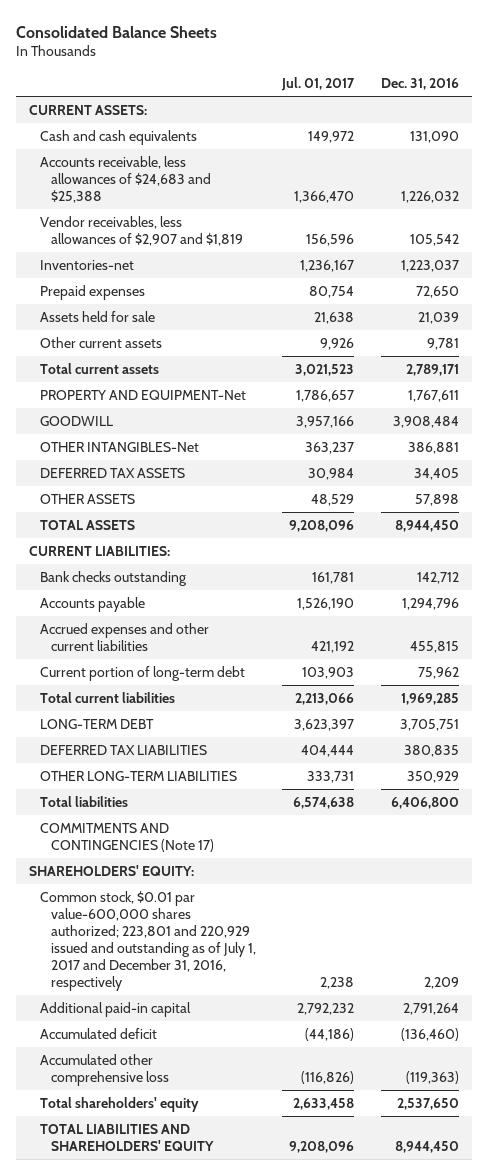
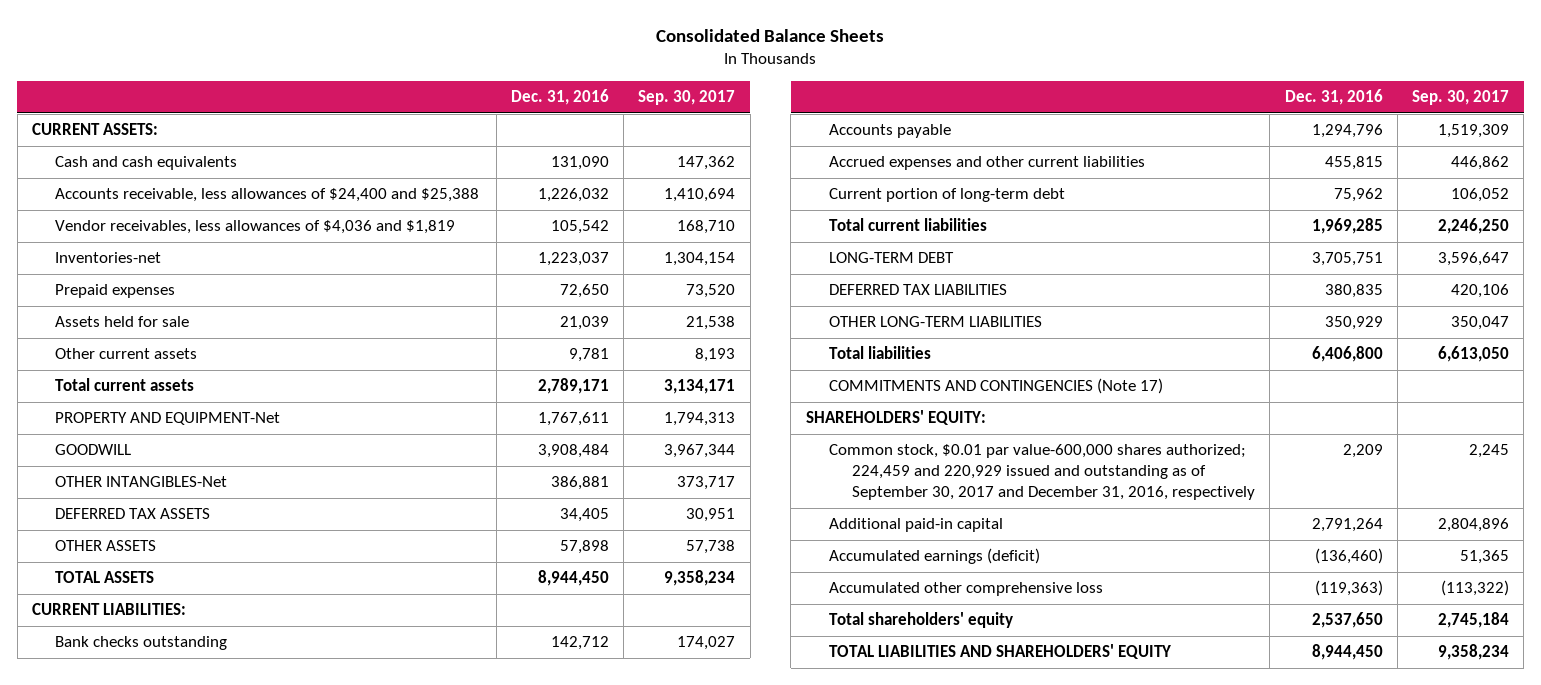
[281,77,356,92] Jul. 01, 2017 -> none
none -> [638,90,736,106] Sep. 30, 2017
[40,155,211,203] Accounts receivable, less allowances of $24,683 and $25,388 -> [55,188,480,203] Accounts receivable, less allowances of $24,400 and $25,388
[40,215,243,246] Vendor receivables, less allowances of $2,907 and $1,819 -> [55,220,456,235] Vendor receivables, less allowances of $4,036 and $1,819
[40,890,256,992] Common stock, $0.01 par value-600,000 shares authorized; 223,801 and 220,929 issued and outstanding as of July 1, 2017 and December 31, 2016, respectively -> [828,444,1256,501] Common stock, $0.01 par value-600,000 shares authorized; 224,459 and 220,929 issued and outstanding as of September 30, 2017 and December 31, 2016, respectively
[40,1027,158,1039] Accumulated deficit -> [828,548,1040,565] Accumulated earnings (deficit)

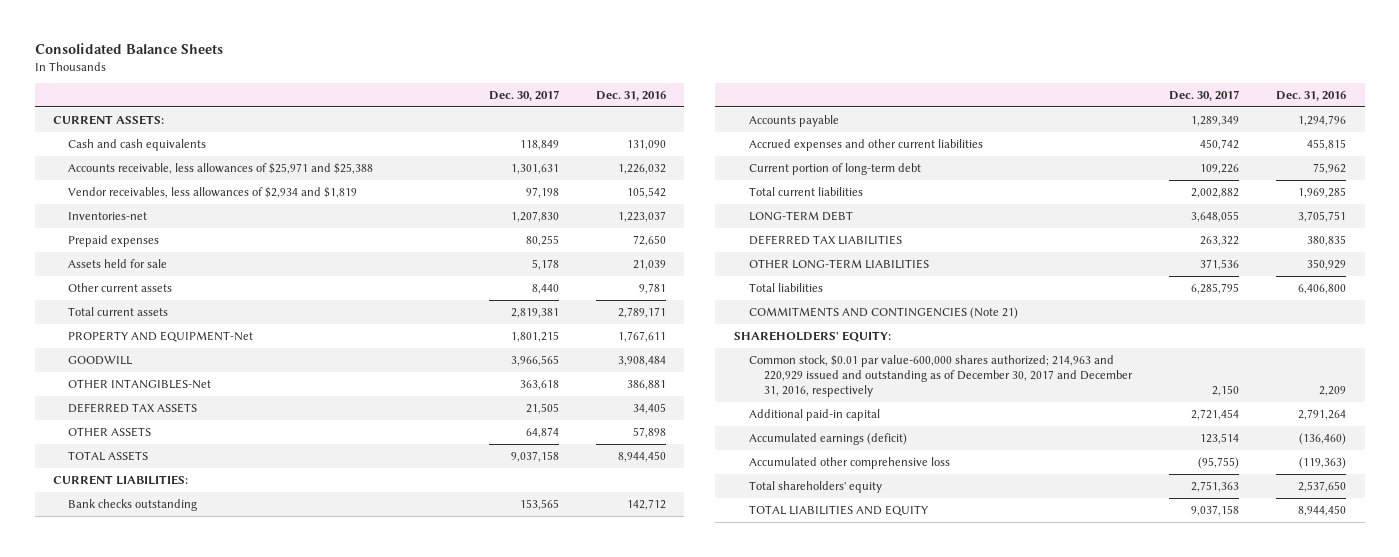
[638,90,736,106] Sep. 30, 2017 -> none
none -> [488,89,559,101] Dec. 30, 2017
[55,188,480,203] Accounts receivable, less allowances of $24,400 and $25,388 -> [68,162,374,174] Accounts receivable, less allowances of $25,971 and $25,388
[55,220,456,235] Vendor receivables, less allowances of $4,036 and $1,819 -> [68,186,358,198] Vendor receivables, less allowances of $2,934 and $1,819
[828,378,1163,395] COMMITMENTS AND CONTINGENCIES (Note 17) -> [748,306,1018,319] COMMITMENTS AND CONTINGENCIES (Note 21)
[828,444,1256,501] Common stock, $0.01 par value-600,000 shares authorized; 224,459 and 220,929 issued and outstanding as of September 30, 2017 and December 31, 2016, respectively -> [748,354,1134,397] Common stock, $0.01 par value-600,000 shares authorized; 214,963 and 220,929 issued and outstanding as of December 30, 2017 and December 31, 2016, respectively
[828,644,1171,660] TOTAL LIABILITIES AND SHAREHOLDERS' EQUITY -> [748,504,929,516] TOTAL LIABILITIES AND EQUITY

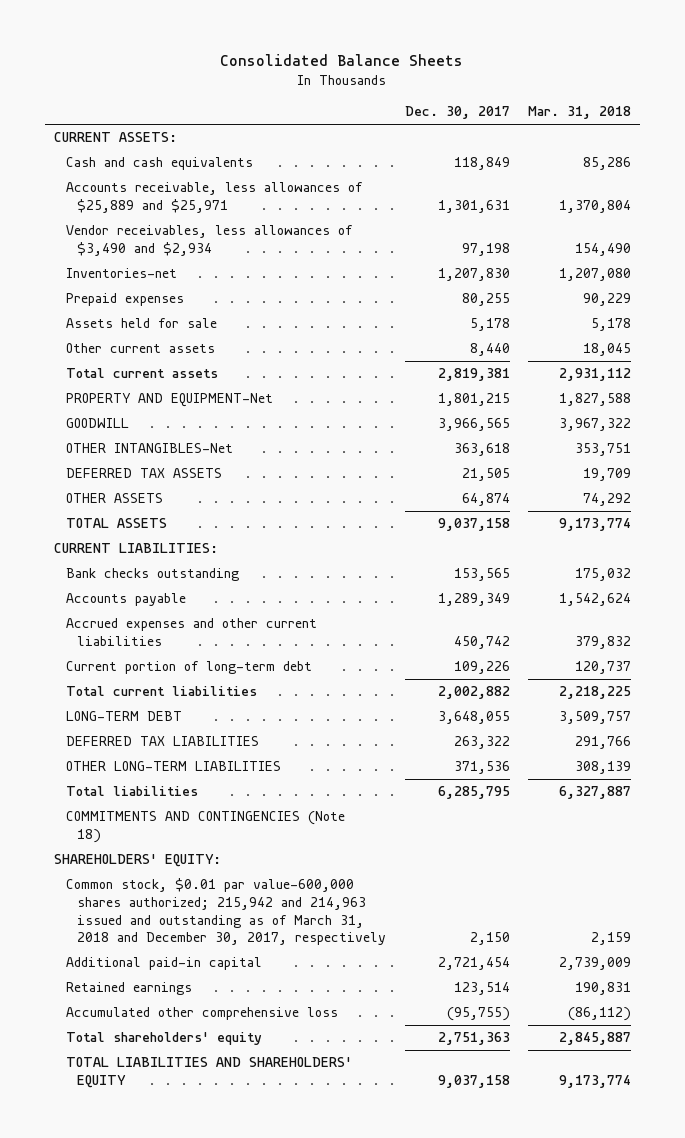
[595,90,666,101] Dec. 31, 2016 -> none
none -> [528,106,632,120] Mar. 31, 2018
[68,162,374,174] Accounts receivable, less allowances of $25,971 and $25,388 -> [65,182,363,214] Accounts receivable, less allowances of $25,889 and $25,971
[68,186,358,198] Vendor receivables, less allowances of $2,934 and $1,819 -> [65,225,353,257] Vendor receivables, less allowances of $3,490 and $2,934
[748,306,1018,319] COMMITMENTS AND CONTINGENCIES (Note 21) -> [65,811,345,844] COMMITMENTS AND CONTINGENCIES (Note 18)
[748,354,1134,397] Common stock, $0.01 par value-600,000 shares authorized; 214,963 and 220,929 issued and outstanding as of December 30, 2017 and December 31, 2016, respectively -> [65,878,387,946] Common stock, $0.01 par value-600,000 shares authorized; 215,942 and 214,963 issued and outstanding as of March 31, 2018 and December 30, 2017, respectively
[748,432,907,445] Accumulated earnings (deficit) -> [65,982,192,996] Retained earnings
[748,504,929,516] TOTAL LIABILITIES AND EQUITY -> [65,1057,352,1089] TOTAL LIABILITIES AND SHAREHOLDERS' EQUITY

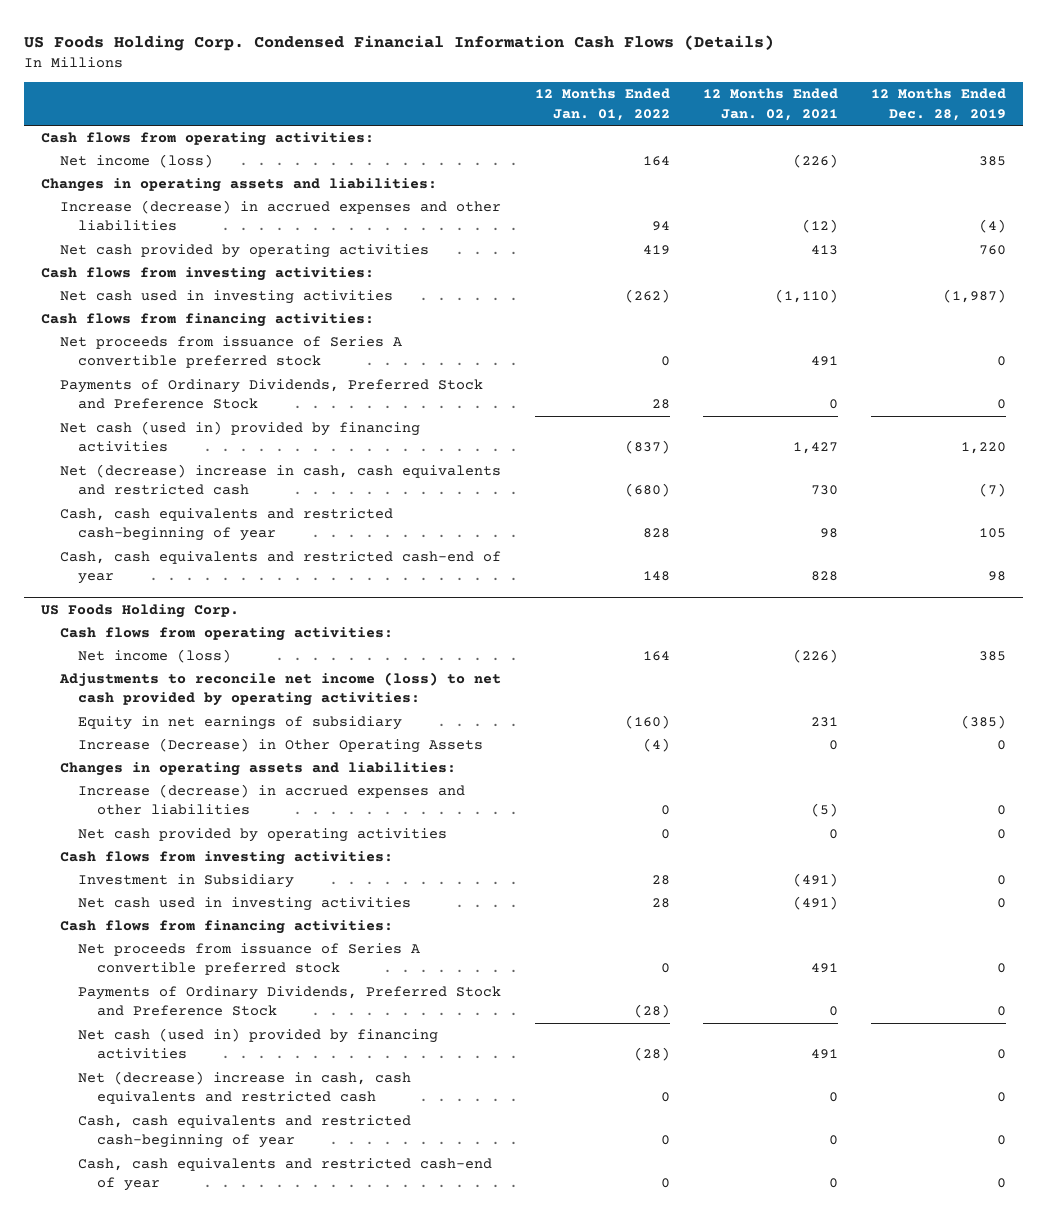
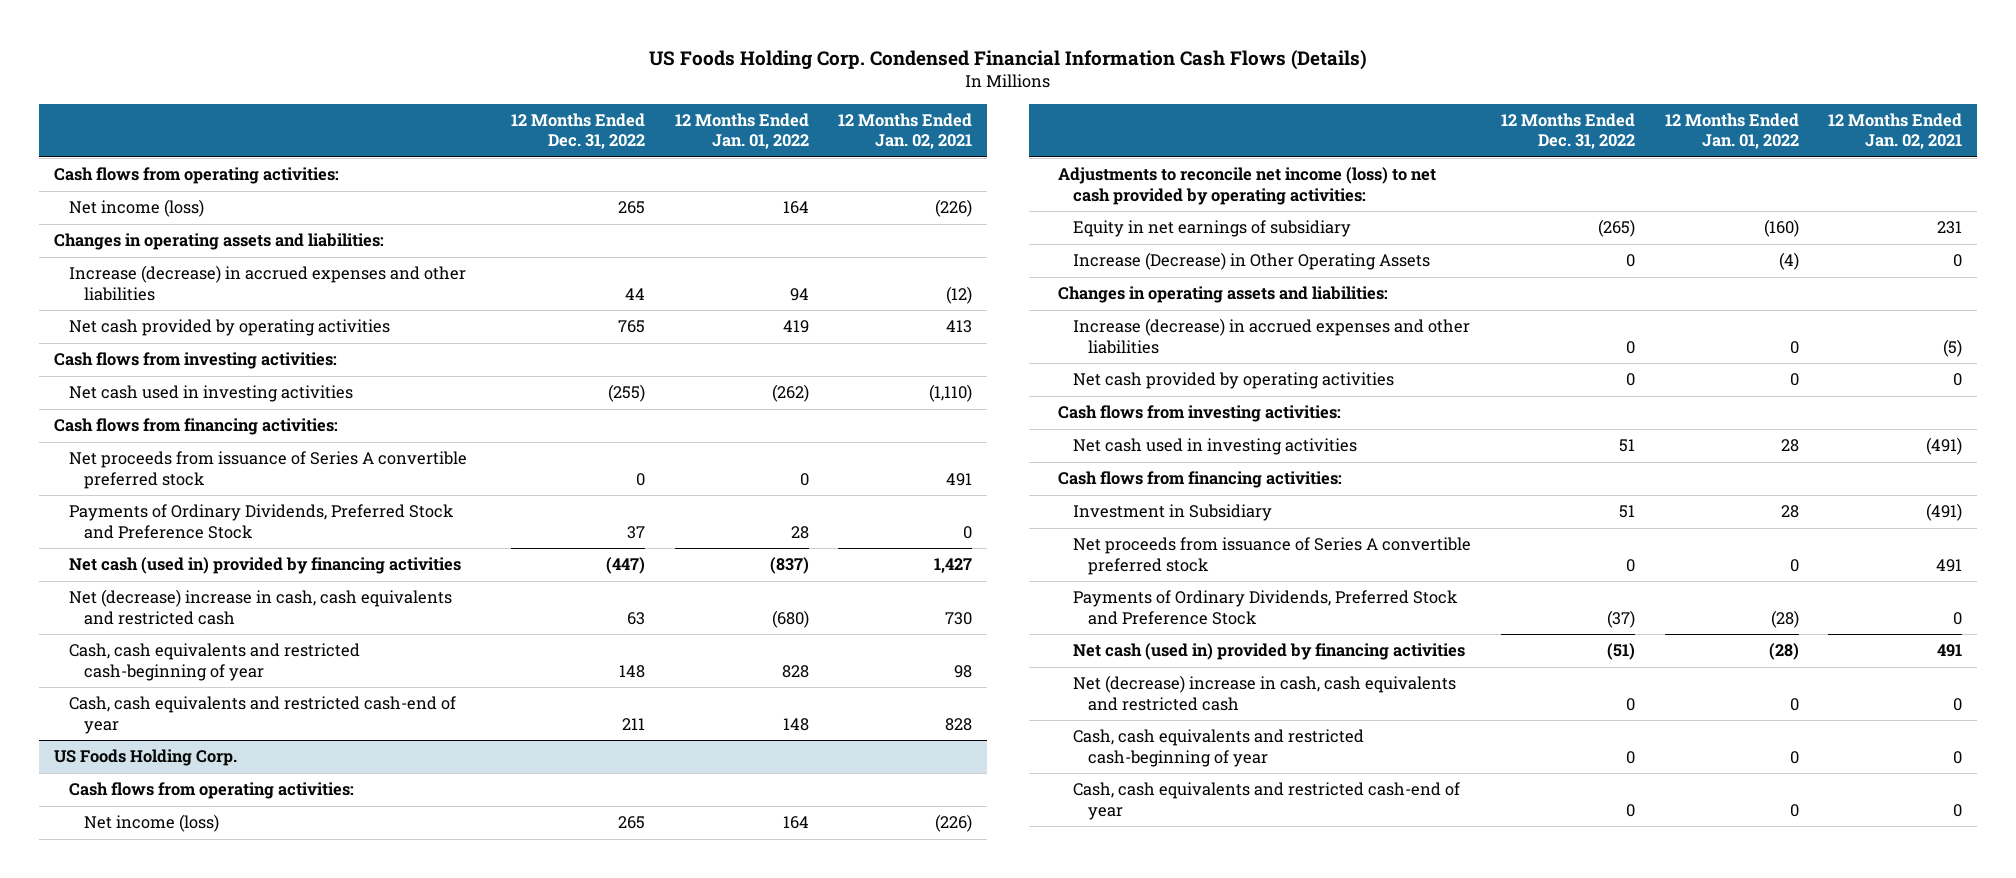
[871,88,1007,121] 12 Months Ended Dec. 28, 2019 -> none
none -> [511,113,646,150] 12 Months Ended Dec. 31, 2022
[78,874,295,889] Investment in Subsidiary -> [1073,504,1273,522] Investment in Subsidiary

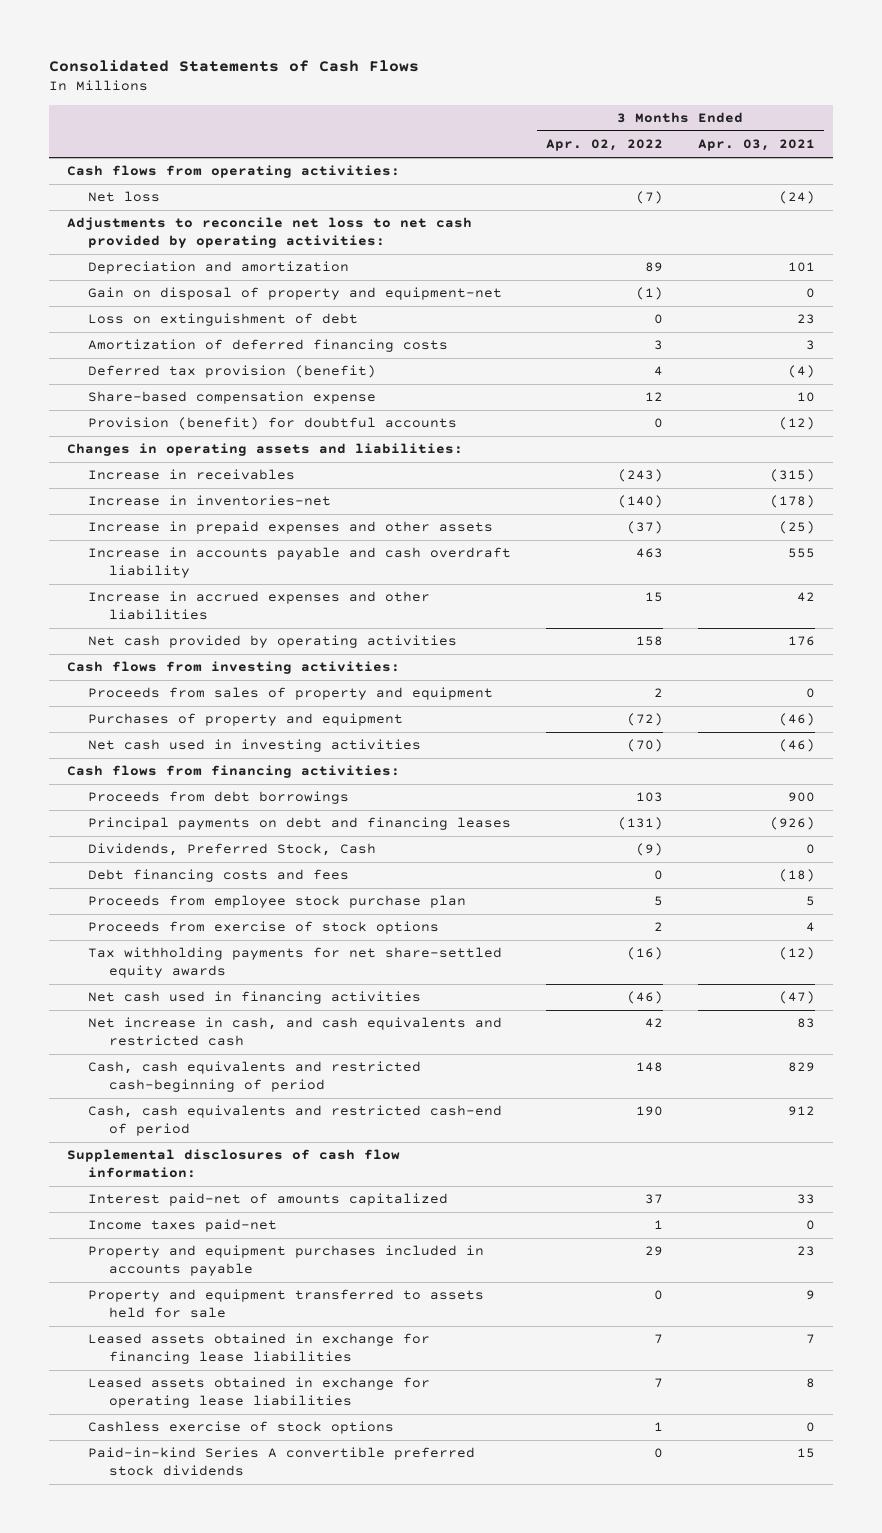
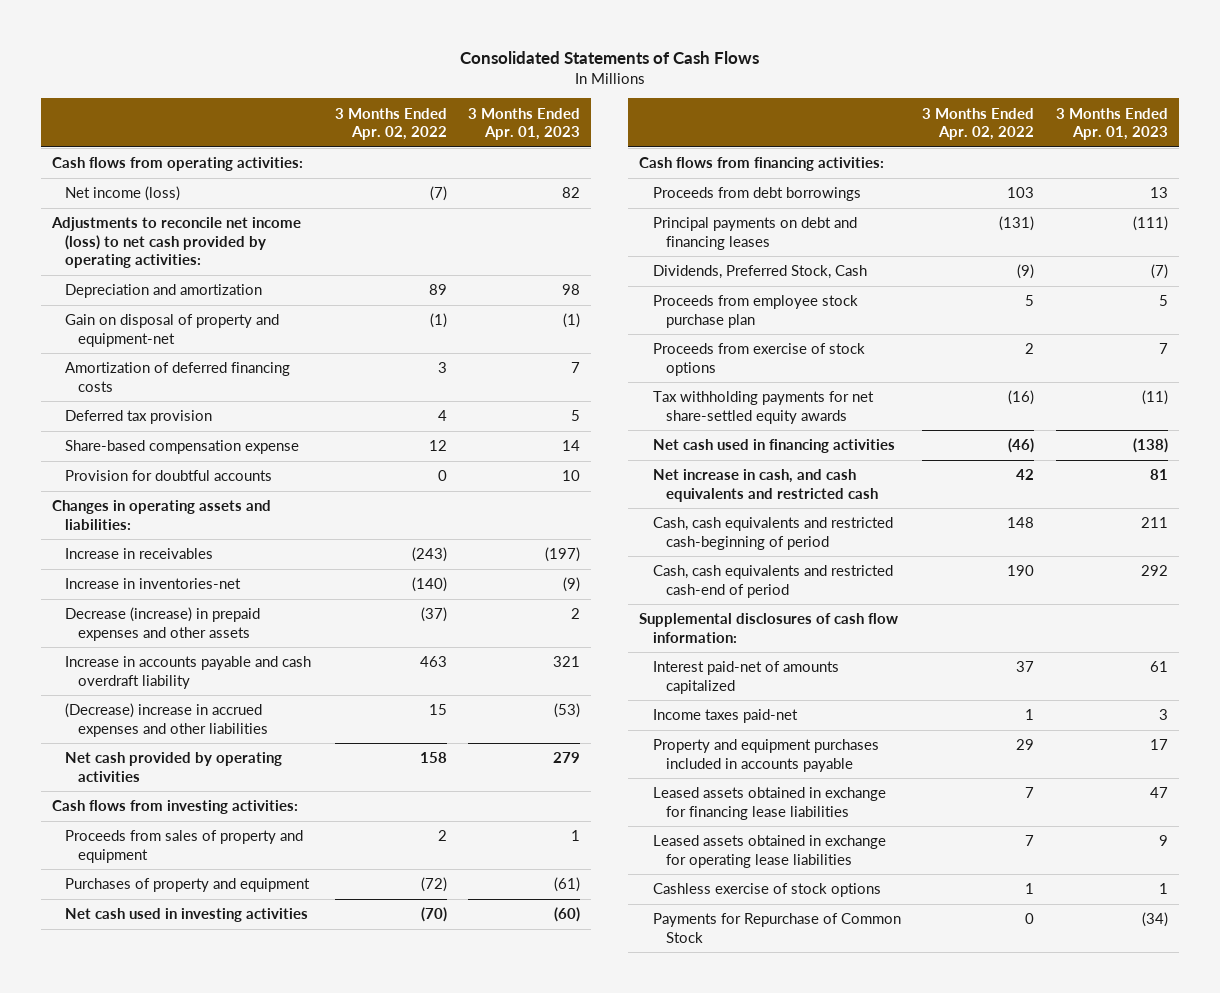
[698,139,816,152] Apr. 03, 2021 -> none
none -> [468,107,581,141] 3 Months Ended Apr. 01, 2023
[87,191,160,203] Net loss -> [64,186,180,202] Net income (loss)
[66,217,472,249] Adjustments to reconcile net loss to net cash provided by operating activities: -> [50,217,301,269] Adjustments to reconcile net income (loss) to net cash provided by operating activities:
[87,313,358,327] Loss on extinguishment of debt -> none
[87,365,376,379] Deferred tax provision (benefit) -> [64,410,212,425] Deferred tax provision
[87,417,457,431] Provision (benefit) for doubtful accounts -> [64,470,272,482] Provision for doubtful accounts
[87,521,493,535] Increase in prepaid expenses and other assets -> [64,607,260,641] Decrease (increase) in prepaid expenses and other assets
[87,591,430,621] Increase in accrued expenses and other liabilities -> [64,703,268,737] (Decrease) increase in accrued expenses and other liabilities
[87,869,349,883] Debt financing costs and fees -> none
[87,1289,484,1319] Property and equipment transferred to assets held for sale -> none
[87,1447,475,1477] Paid-in-kind Series A convertible preferred stock dividends -> none
none -> [652,913,901,943] Payments for Repurchase of Common Stock

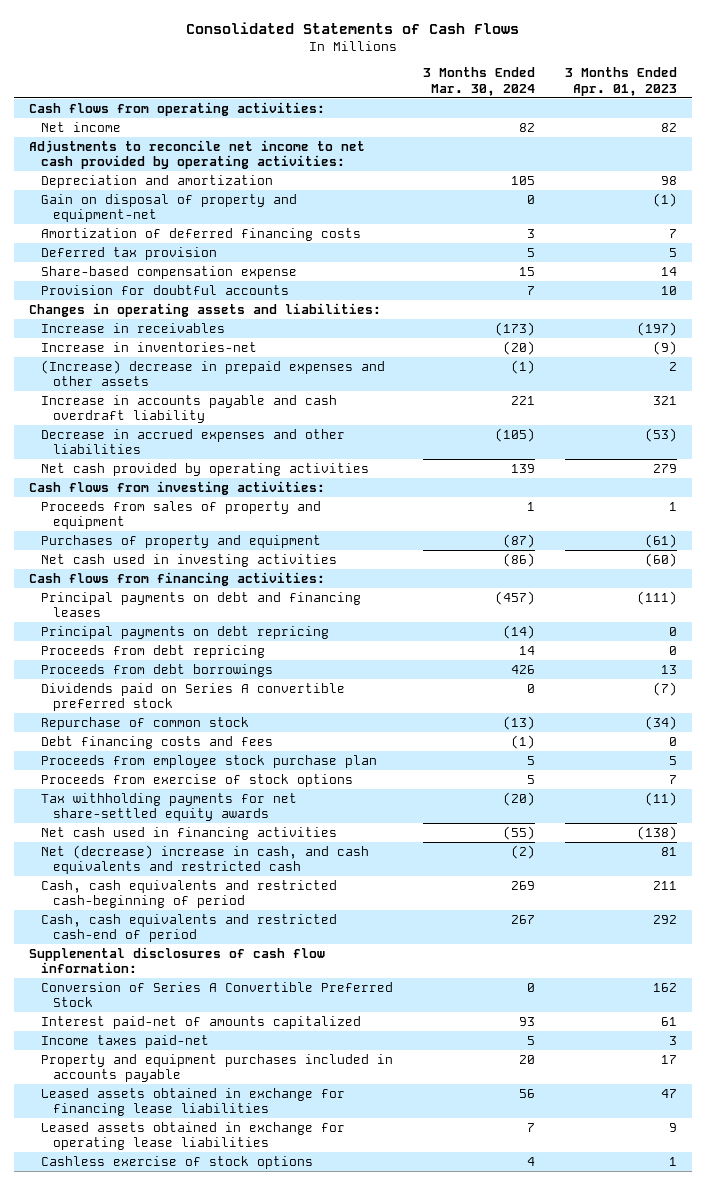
[334,107,447,141] 3 Months Ended Apr. 02, 2022 -> none
none -> [422,67,535,96] 3 Months Ended Mar. 30, 2024
[64,186,180,202] Net income (loss) -> [40,121,121,132] Net income
[50,217,301,269] Adjustments to reconcile net income (loss) to net cash provided by operating activities: -> [29,139,366,170] Adjustments to reconcile net income to net cash provided by operating activities:
[64,607,260,641] Decrease (increase) in prepaid expenses and other assets -> [40,359,385,387] (Increase) decrease in prepaid expenses and other assets
[64,703,268,737] (Decrease) increase in accrued expenses and other liabilities -> [40,428,345,455] Decrease in accrued expenses and other liabilities
none -> [40,625,329,639] Principal payments on debt repricing
none -> [40,644,265,658] Proceeds from debt repricing
[652,187,861,202] Proceeds from debt borrowings -> [40,663,273,677] Proceeds from debt borrowings
[652,265,867,280] Dividends, Preferred Stock, Cash -> [40,682,345,712] Dividends paid on Series A convertible preferred stock
none -> [40,716,249,730] Repurchase of common stock
none -> [40,735,273,749] Debt financing costs and fees
[652,469,878,502] Net increase in cash, and cash equivalents and restricted cash -> [40,844,369,875] Net (decrease) increase in cash, and cash equivalents and restricted cash
none -> [40,981,393,1008] Conversion of Series A Convertible Preferred Stock
[652,913,901,943] Payments for Repurchase of Common Stock -> none

